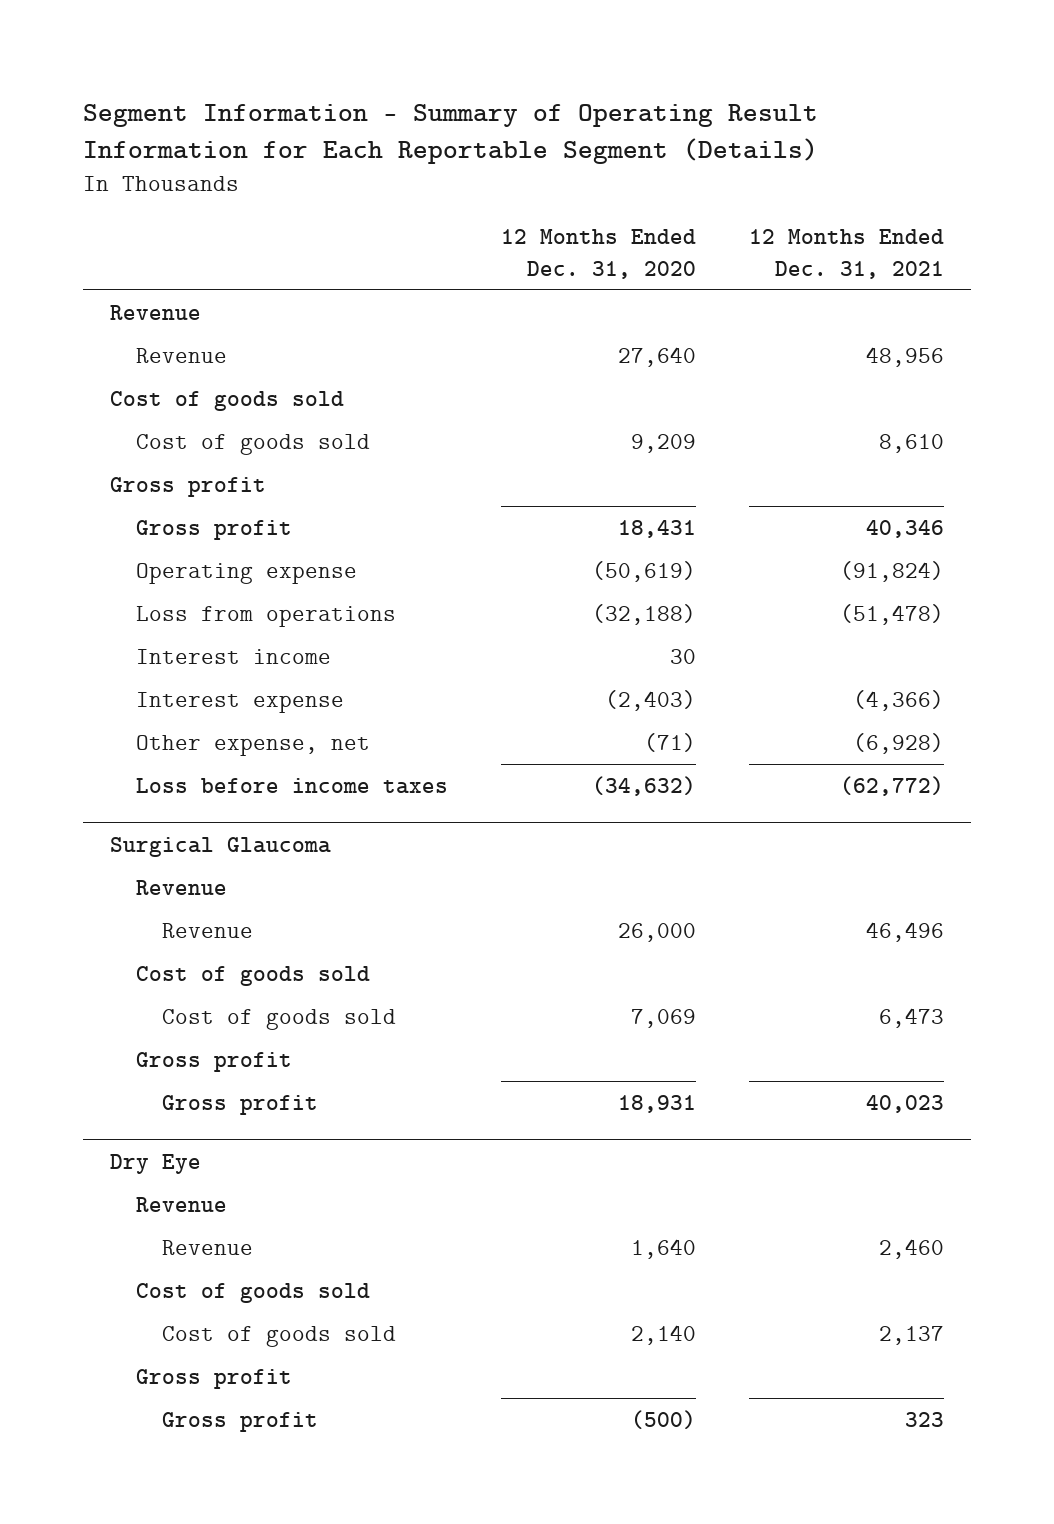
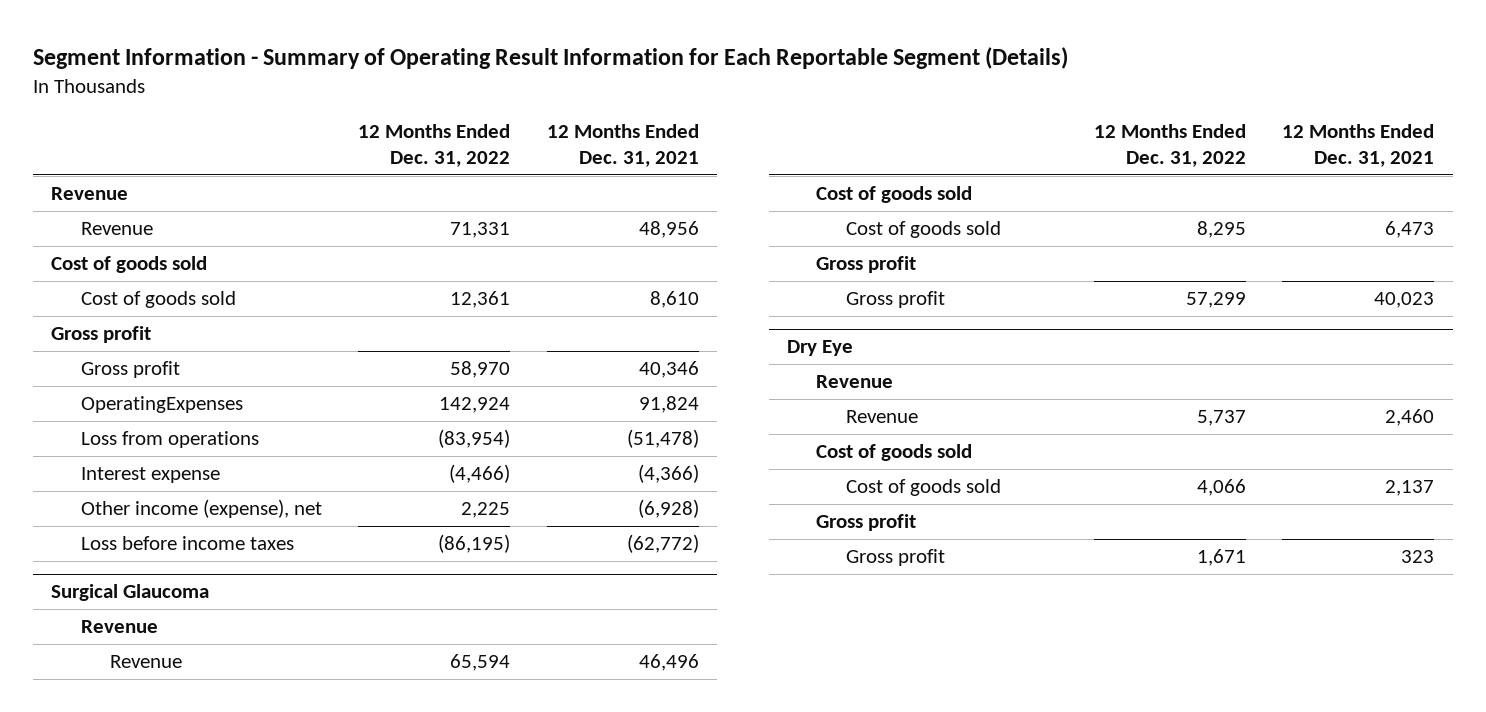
[501,229,697,279] 12 Months Ended Dec. 31, 2020 -> none
none -> [358,123,511,168] 12 Months Ended Dec. 31, 2022
[135,562,357,584] Operating expense -> none
none -> [80,396,243,414] OperatingExpenses
[135,648,331,664] Interest income -> none
[135,734,370,756] Other expense, net -> [80,499,322,519] Other income (expense), net

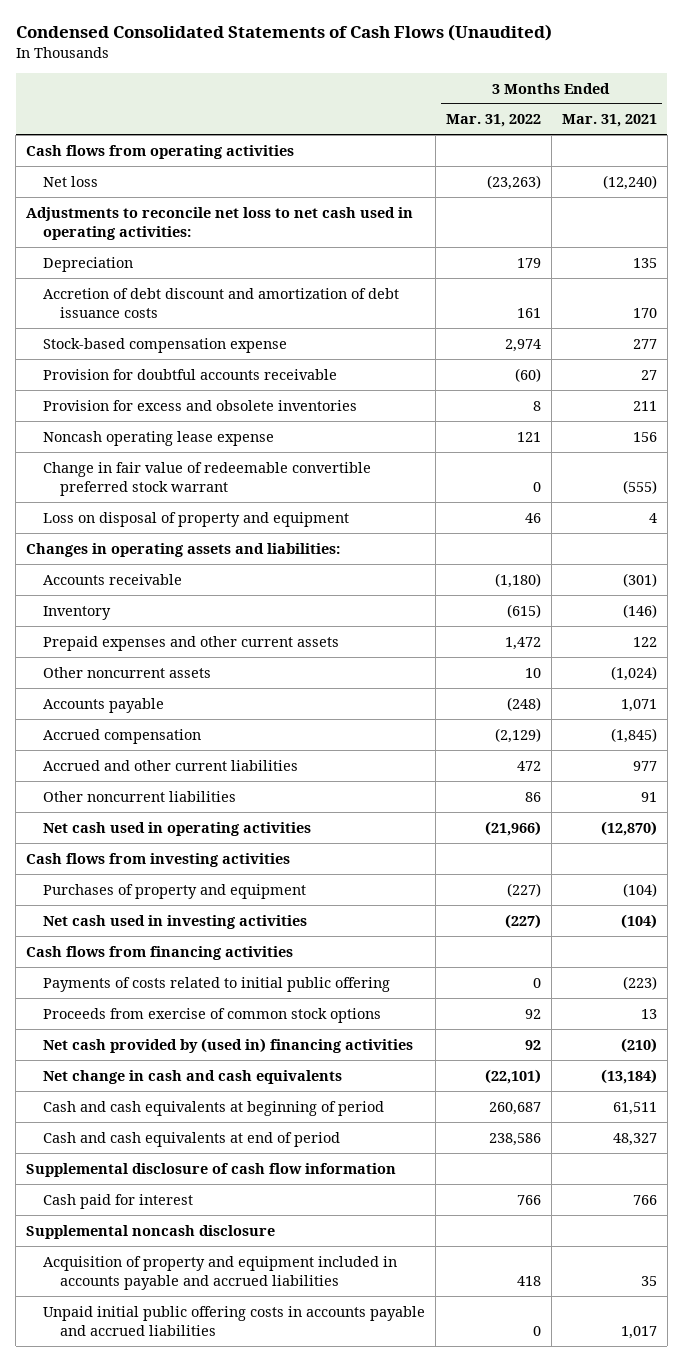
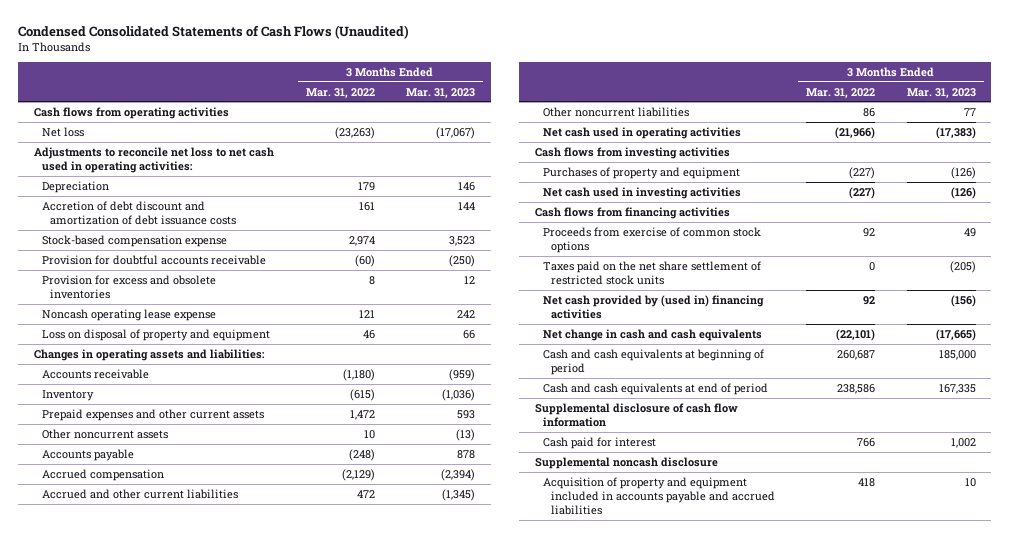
[561,114,657,128] Mar. 31, 2021 -> none
none -> [406,87,476,98] Mar. 31, 2023
[42,461,371,496] Change in fair value of redeemable convertible preferred stock warrant -> none
[42,976,390,992] Payments of costs related to initial public offering -> none
none -> [542,260,761,285] Taxes paid on the net share settlement of restricted stock units
[42,1305,425,1336] Unpaid initial public offering costs in accounts payable and accrued liabilities -> none

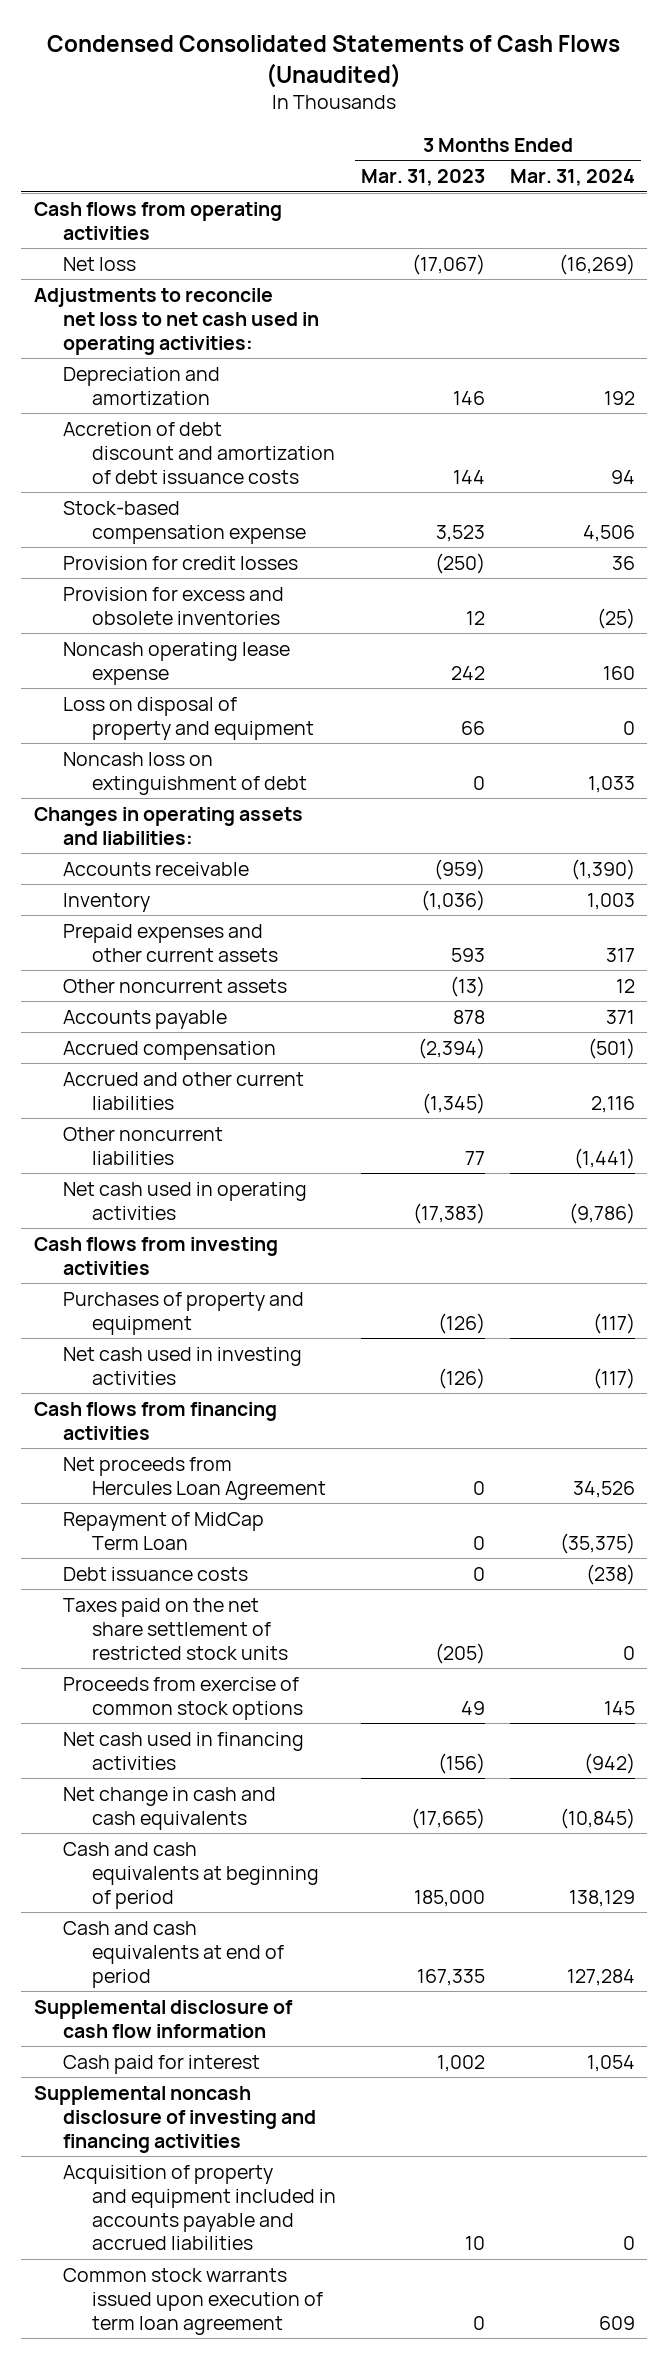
[305,87,375,98] Mar. 31, 2022 -> none
none -> [510,169,636,187] Mar. 31, 2024
[42,180,110,193] Depreciation -> [63,366,221,405] Depreciation and amortization
[42,254,267,265] Provision for doubtful accounts receivable -> [63,555,299,570] Provision for credit losses
none -> [63,751,308,795] Noncash loss on extinguishment of debt
none -> [63,1456,327,1500] Net proceeds from Hercules Loan Agreement
none -> [63,1511,265,1550] Repayment of MidCap Term Loan
none -> [63,1566,249,1581] Debt issuance costs
[542,226,761,253] Proceeds from exercise of common stock options -> [63,1676,304,1720] Proceeds from exercise of common stock options
[542,294,764,319] Net cash provided by (used in) financing activities -> [63,1731,305,1770] Net cash used in financing activities
[534,456,718,469] Supplemental noncash disclosure -> [33,2085,317,2153] Supplemental noncash disclosure of investing and financing activities
none -> [63,2267,324,2335] Common stock warrants issued upon execution of term loan agreement

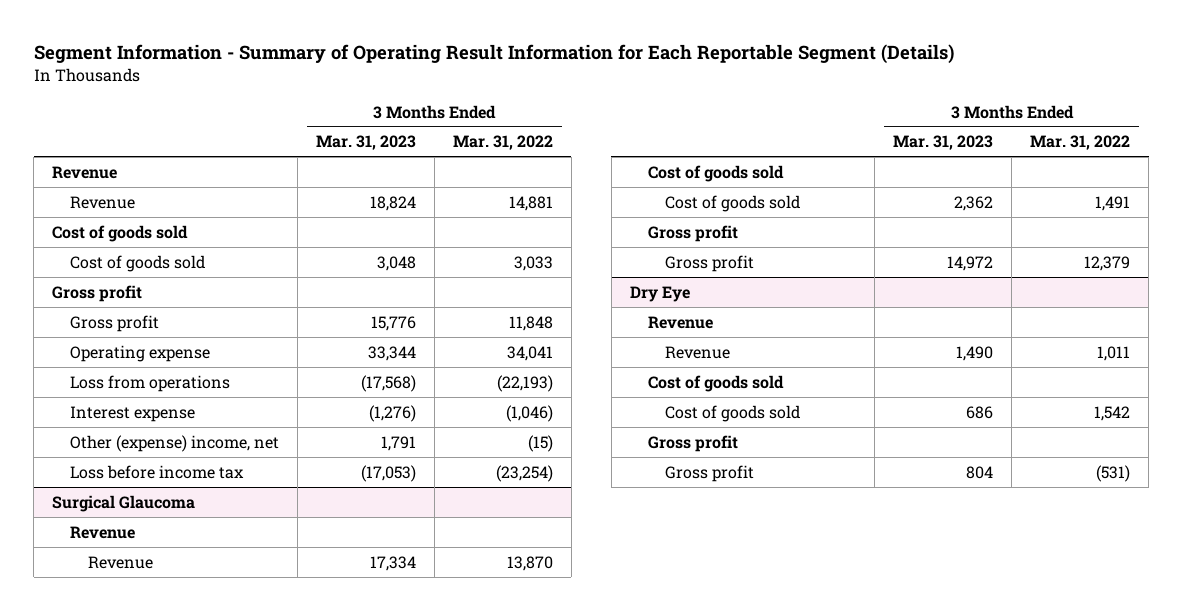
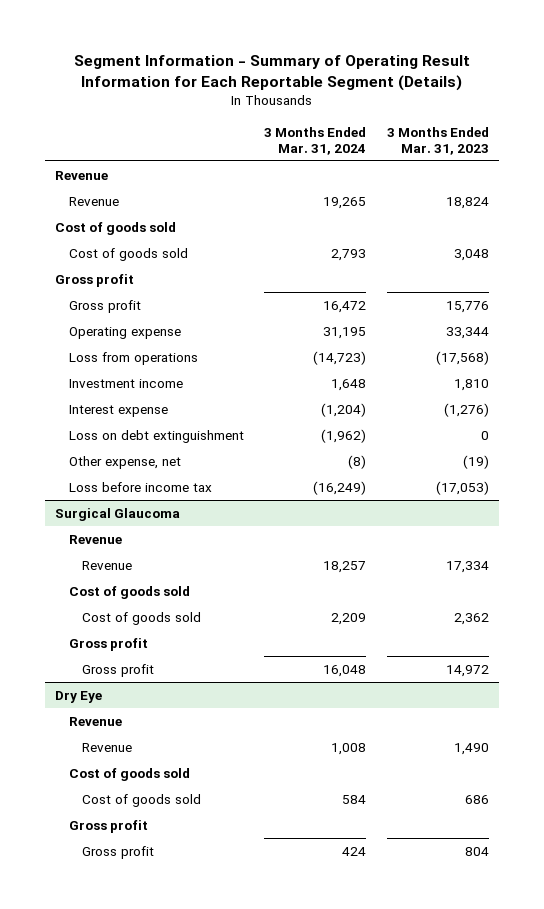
[452,135,553,151] Mar. 31, 2022 -> none
none -> [264,126,367,155] 3 Months Ended Mar. 31, 2024
none -> [68,378,183,388] Investment income
none -> [68,429,244,443] Loss on debt extinguishment
[69,434,279,452] Other (expense) income, net -> [68,455,181,469] Other expense, net
[380,435,416,451] 1,791 -> [462,454,489,469] (19)

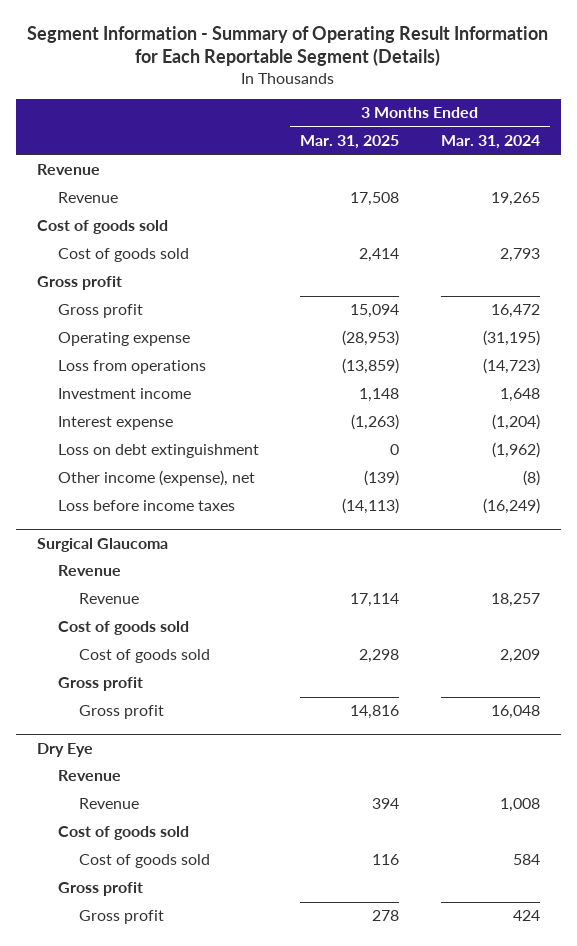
[386,126,489,155] 3 Months Ended Mar. 31, 2023 -> none
none -> [300,135,400,150] Mar. 31, 2025
[323,326,367,339] 31,195 -> [483,330,541,347] (31,195)
[68,455,181,469] Other expense, net -> [57,470,255,487] Other income (expense), net
[68,481,212,492] Loss before income tax -> [57,500,235,512] Loss before income taxes

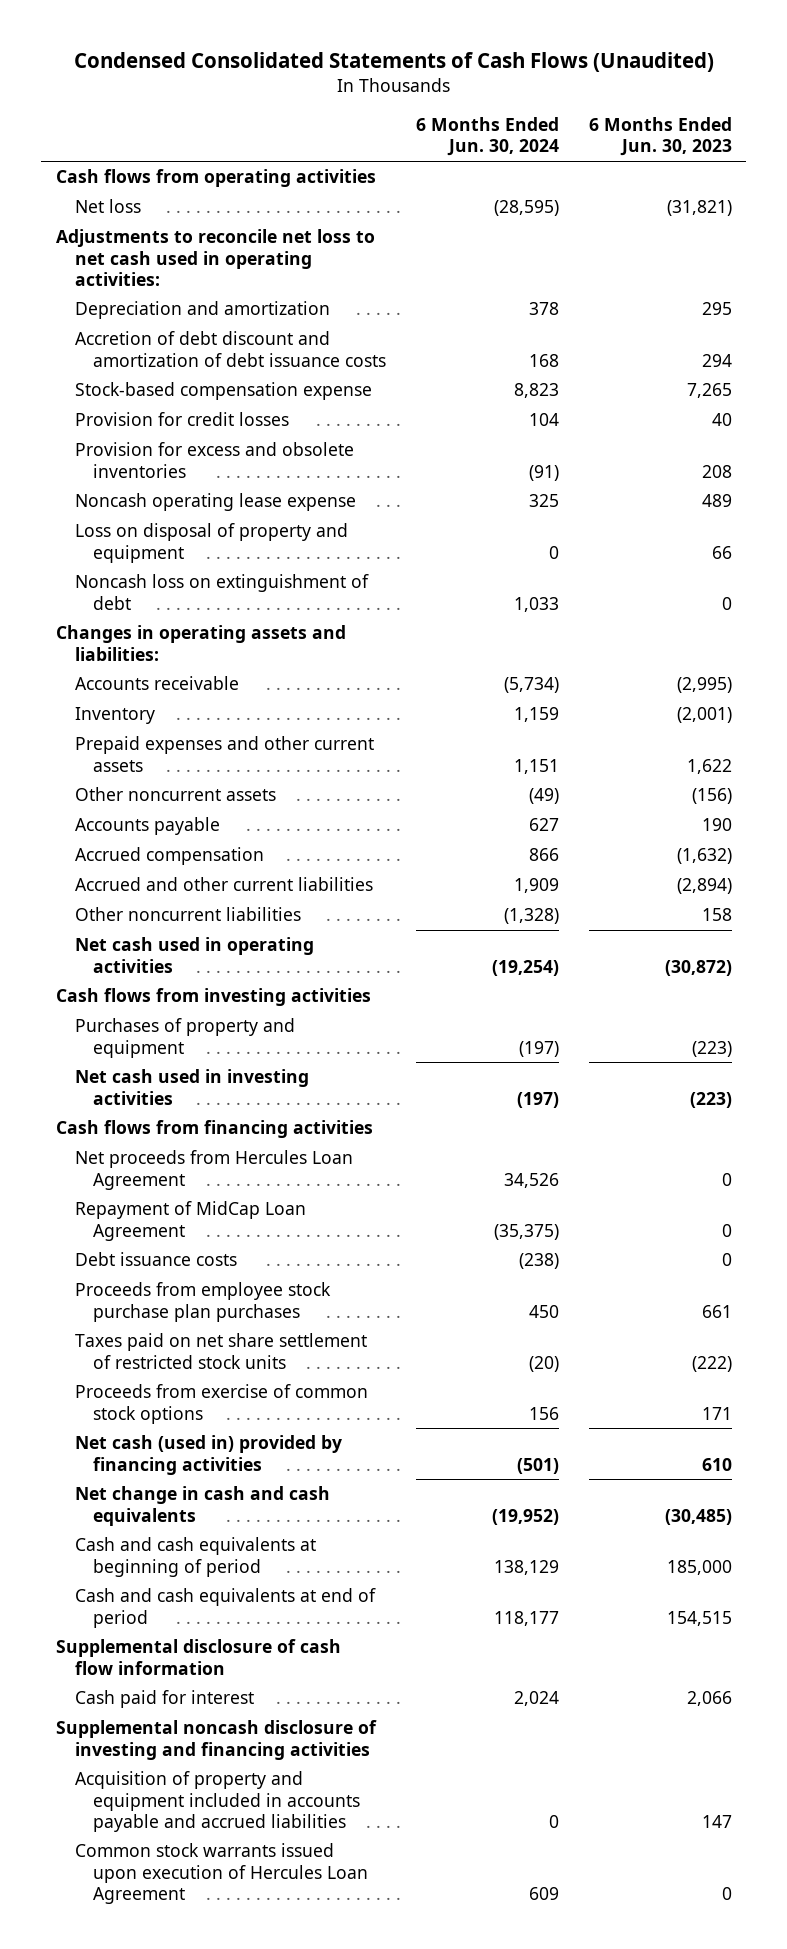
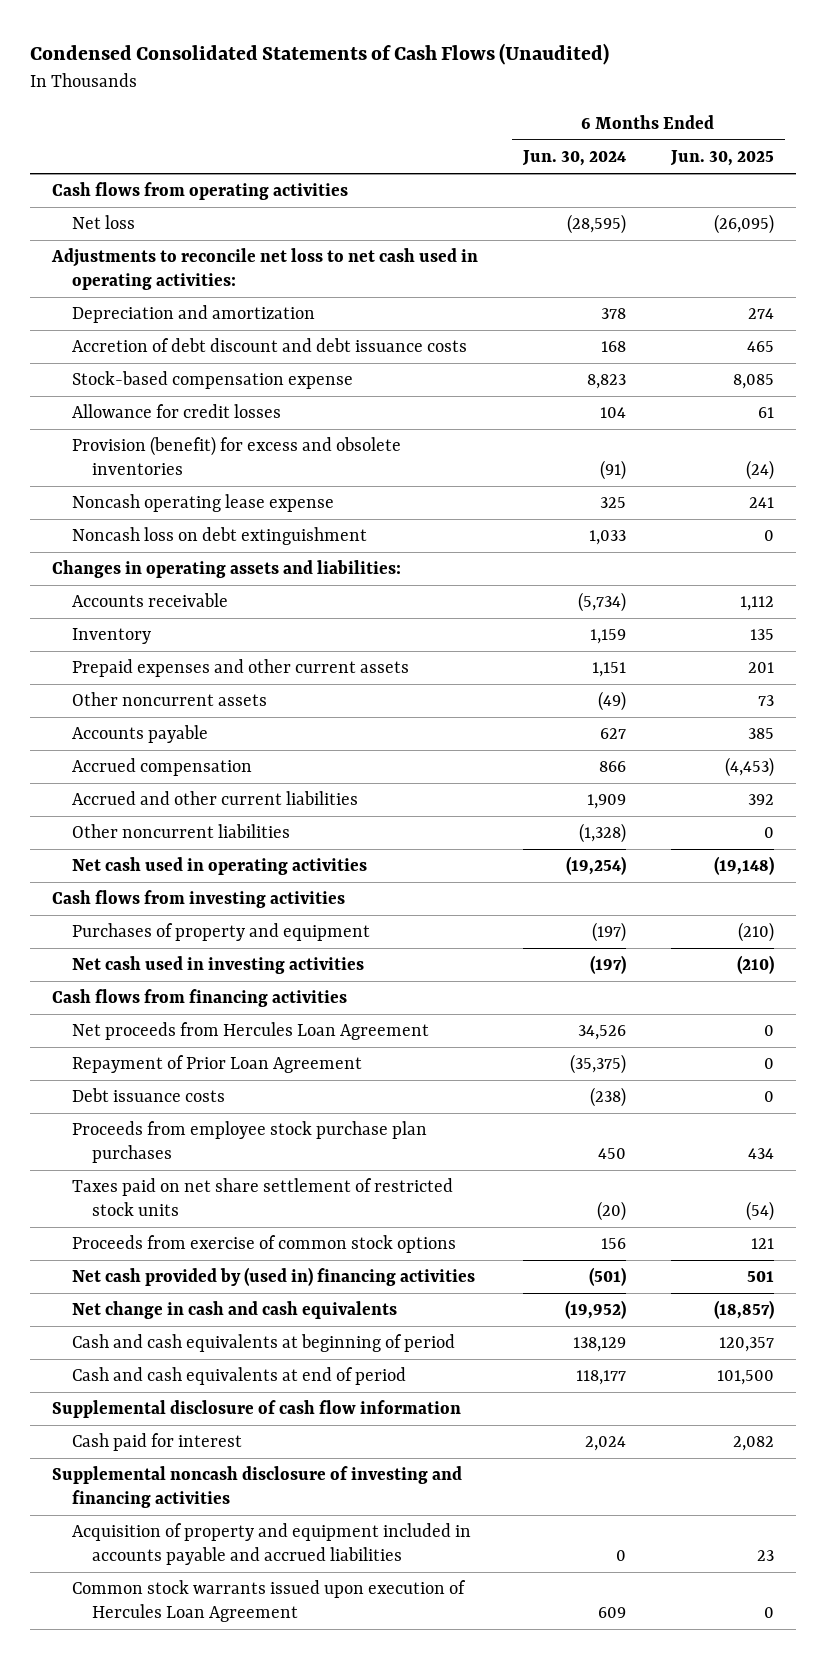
[588,117,732,157] 6 Months Ended Jun. 30, 2023 -> none
none -> [669,150,774,167] Jun. 30, 2025
[74,331,387,367] Accretion of debt discount and amortization of debt issuance costs -> [72,338,468,353] Accretion of debt discount and debt issuance costs
[74,412,289,427] Provision for credit losses -> [72,404,282,419] Allowance for credit losses
[74,442,354,478] Provision for excess and obsolete inventories -> [72,436,402,475] Provision (benefit) for excess and obsolete inventories
[74,523,348,563] Loss on disposal of property and equipment -> none
[74,574,369,610] Noncash loss on extinguishment of debt -> [72,527,368,546] Noncash loss on debt extinguishment
[74,1201,306,1241] Repayment of MidCap Loan Agreement -> [72,1055,363,1074] Repayment of Prior Loan Agreement
[74,1435,342,1475] Net cash (used in) provided by financing activities -> [72,1267,476,1287] Net cash provided by (used in) financing activities

